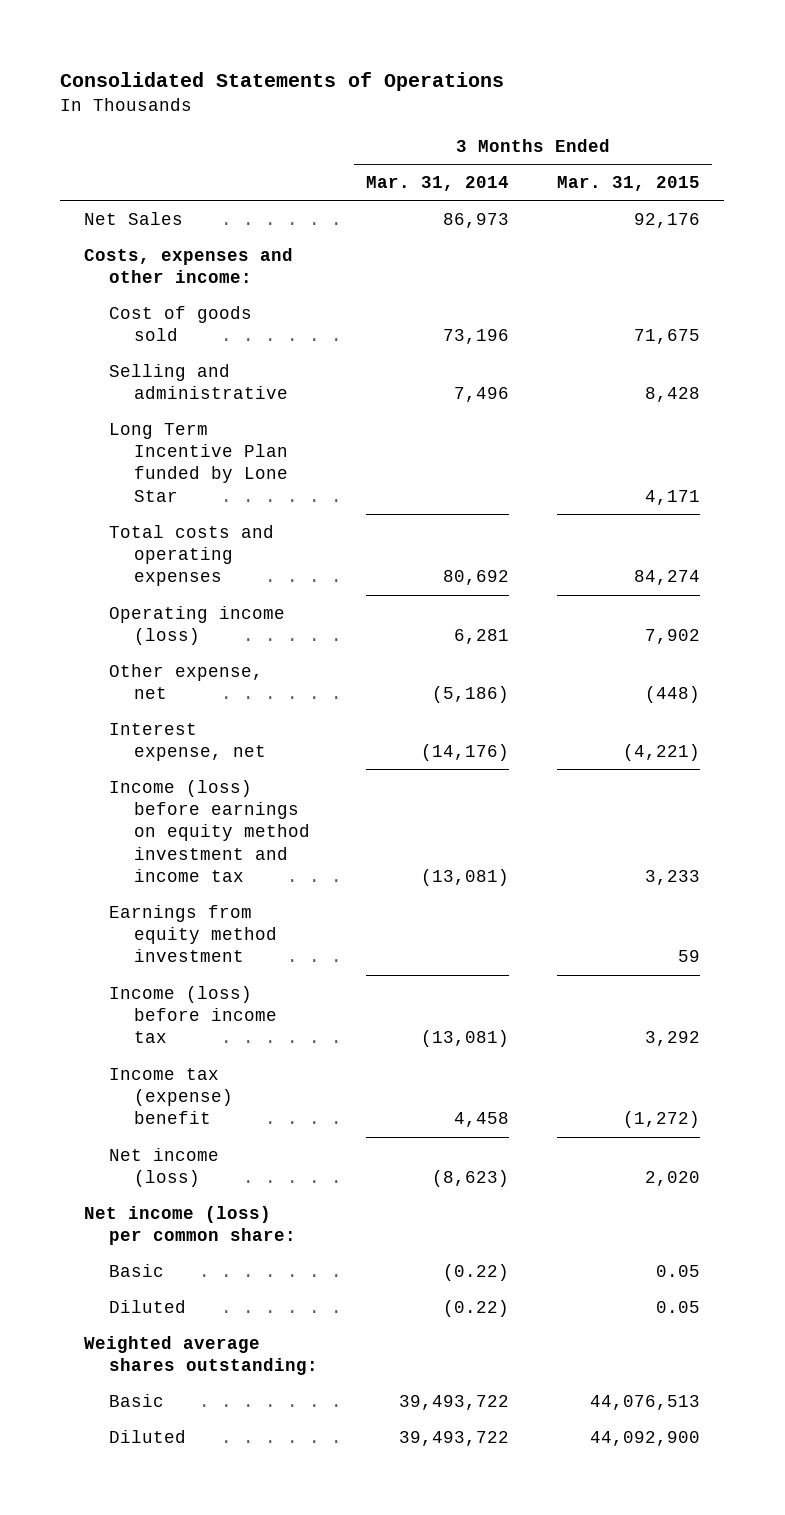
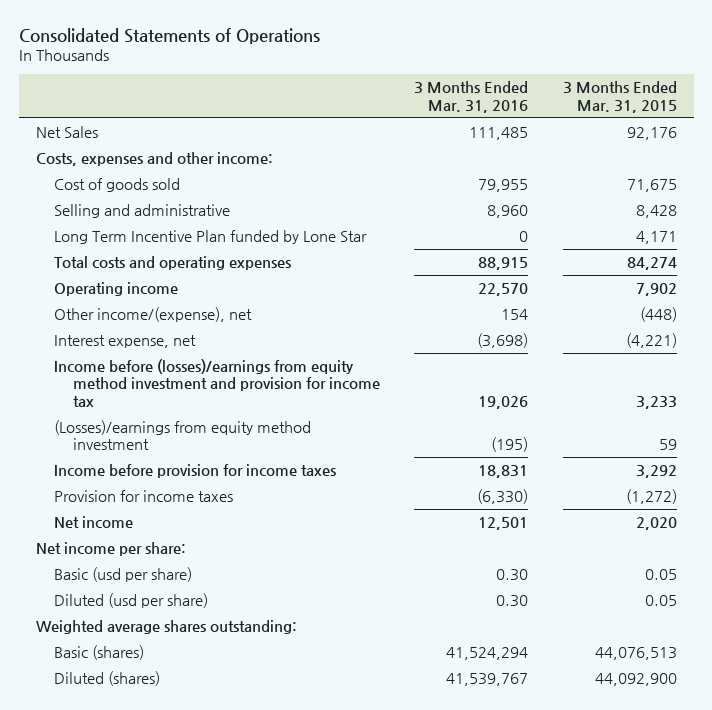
[366,176,510,192] Mar. 31, 2014 -> none
none -> [414,81,529,113] 3 Months Ended Mar. 31, 2016
[109,605,286,646] Operating income (loss) -> [54,281,179,296] Operating income
[109,663,264,700] Other expense, net -> [54,306,253,322] Other income/(expense), net
[109,779,311,883] Income (loss) before earnings on equity method investment and income tax -> [54,358,380,407] Income before (losses)/earnings from equity method investment and provision for income tax
[109,904,278,963] Earnings from equity method investment -> [54,419,312,451] (Losses)/earnings from equity method investment
[109,985,278,1044] Income (loss) before income tax -> [54,463,337,478] Income before provision for income taxes
[109,1067,234,1125] Income tax (expense) benefit -> [54,489,234,502] Provision for income taxes
[109,1147,220,1188] Net income (loss) -> [54,515,134,528] Net income
[84,1205,297,1246] Net income (loss) per common share: -> [35,541,186,556] Net income per share:
[109,1263,165,1277] Basic -> [54,566,193,582] Basic (usd per share)
[109,1299,187,1313] Diluted -> [54,592,209,608] Diluted (usd per share)
[109,1393,165,1407] Basic -> [54,644,145,660] Basic (shares)
[109,1429,187,1443] Diluted -> [54,670,161,686] Diluted (shares)

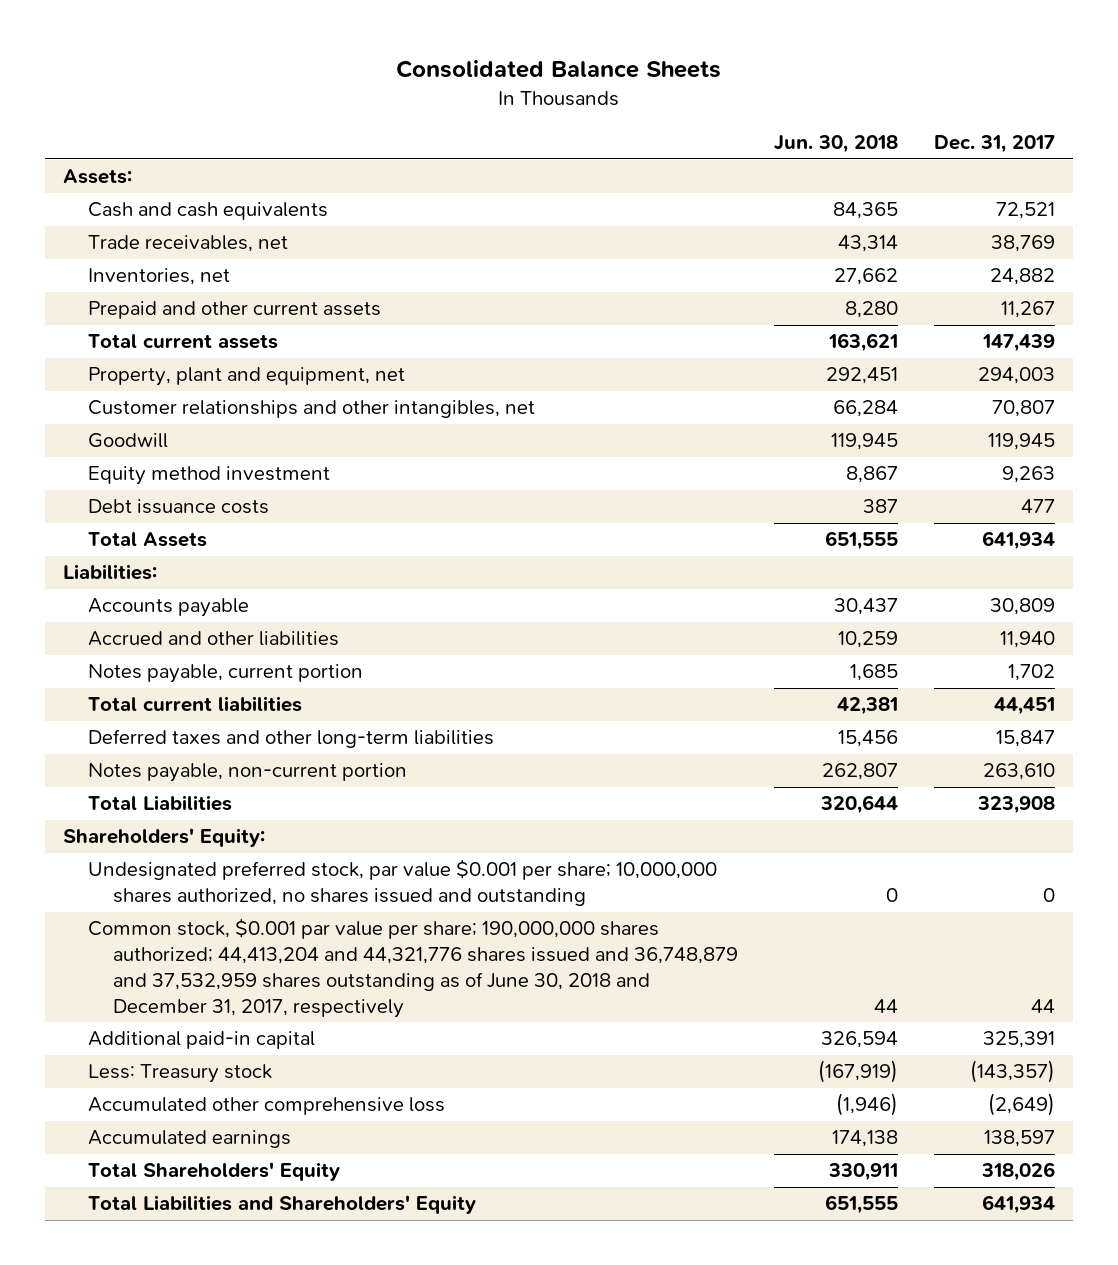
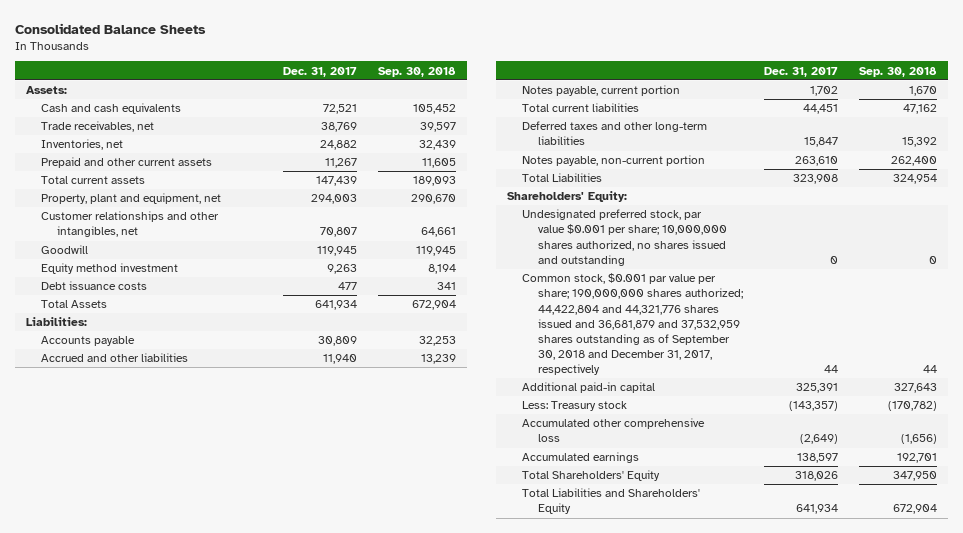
[774,135,899,154] Jun. 30, 2018 -> none
none -> [378,66,457,77] Sep. 30, 2018
[88,918,739,1019] Common stock, $0.001 par value per share; 190,000,000 shares authorized; 44,413,204 and 44,321,776 shares issued and 36,748,879 and 37,532,959 shares outstanding as of June 30, 2018 and December 31, 2017, respectively -> [522,273,743,376] Common stock, $0.001 par value per share; 190,000,000 shares authorized; 44,422,804 and 44,321,776 shares issued and 36,681,879 and 37,532,959 shares outstanding as of September 30, 2018 and December 31, 2017, respectively

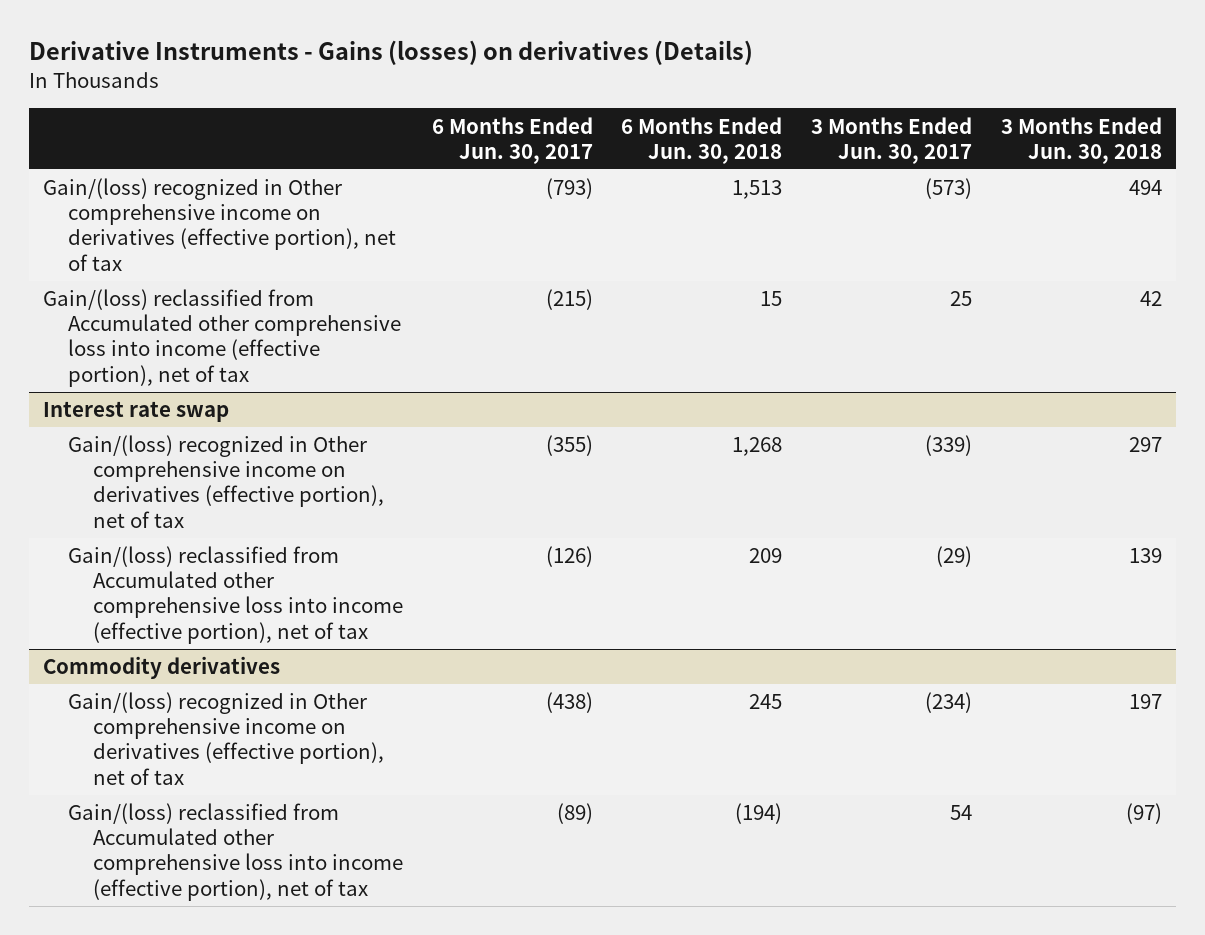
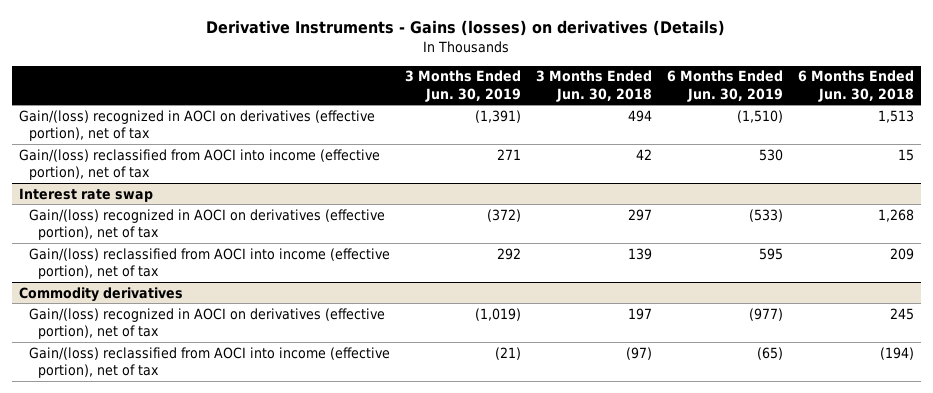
[431,116,593,164] 6 Months Ended Jun. 30, 2017 -> none
[810,116,972,164] 3 Months Ended Jun. 30, 2017 -> none
none -> [404,70,521,102] 3 Months Ended Jun. 30, 2019
none -> [666,70,783,102] 6 Months Ended Jun. 30, 2019
[43,178,396,271] Gain/(loss) recognized in Other comprehensive income on derivatives (effective portion), net of tax -> [19,109,376,142] Gain/(loss) recognized in AOCI on derivatives (effective portion), net of tax
[43,289,401,387] Gain/(loss) reclassified from Accumulated other comprehensive loss into income (effective portion), net of tax -> [19,148,381,181] Gain/(loss) reclassified from AOCI into income (effective portion), net of tax
[67,435,384,528] Gain/(loss) recognized in Other comprehensive income on derivatives (effective portion), net of tax -> [28,208,385,241] Gain/(loss) recognized in AOCI on derivatives (effective portion), net of tax
[67,546,403,644] Gain/(loss) reclassified from Accumulated other comprehensive loss into income (effective portion), net of tax -> [28,247,390,280] Gain/(loss) reclassified from AOCI into income (effective portion), net of tax
[67,692,384,785] Gain/(loss) recognized in Other comprehensive income on derivatives (effective portion), net of tax -> [28,307,385,340] Gain/(loss) recognized in AOCI on derivatives (effective portion), net of tax
[67,803,403,901] Gain/(loss) reclassified from Accumulated other comprehensive loss into income (effective portion), net of tax -> [28,346,390,379] Gain/(loss) reclassified from AOCI into income (effective portion), net of tax

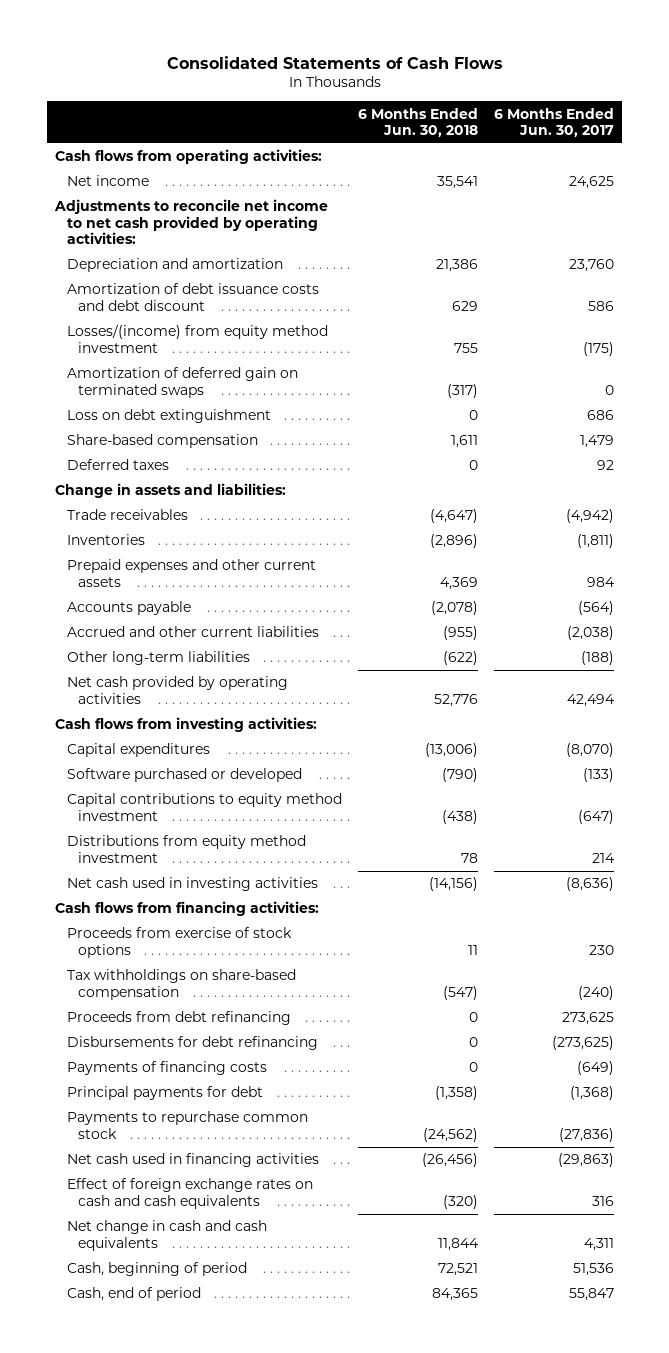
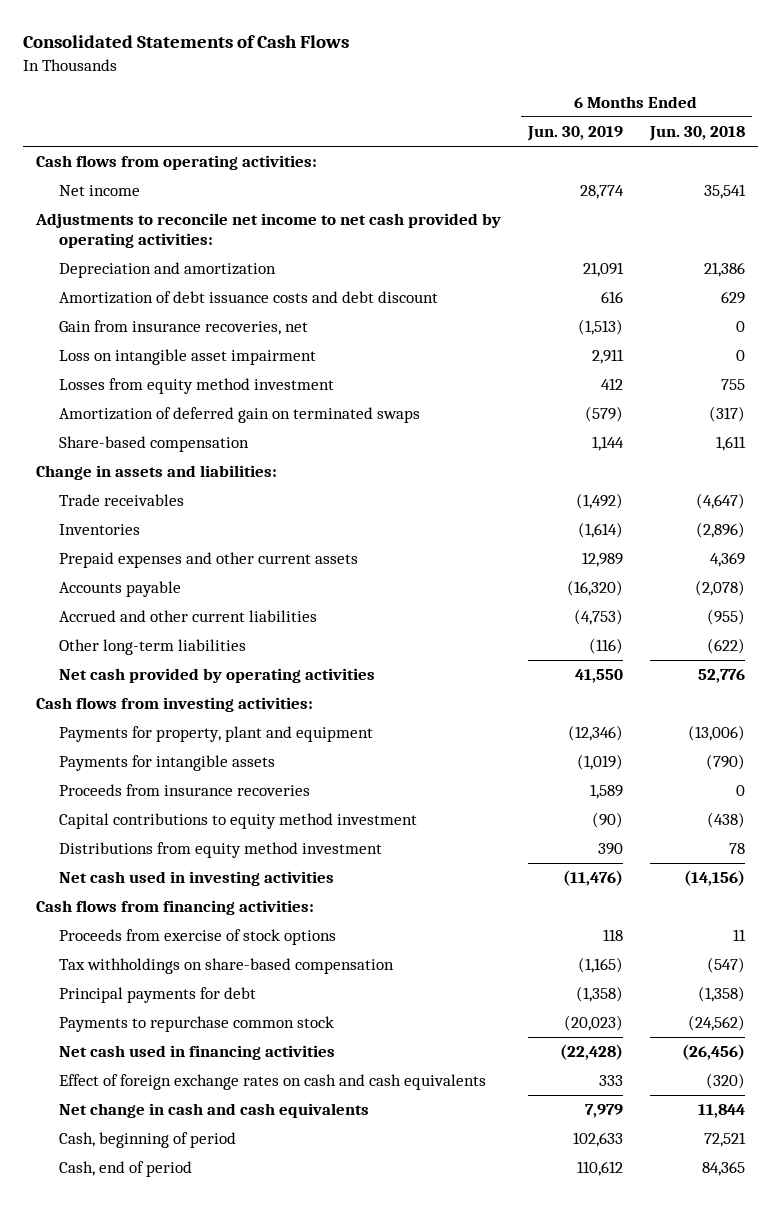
[494,107,615,137] 6 Months Ended Jun. 30, 2017 -> none
none -> [526,126,623,142] Jun. 30, 2019
none -> [59,320,309,336] Gain from insurance recoveries, net
none -> [59,349,317,366] Loss on intangible asset impairment
[66,324,328,353] Losses/(income) from equity method investment -> [59,378,335,395] Losses from equity method investment
[66,409,271,424] Loss on debt extinguishment -> none
[66,459,169,471] Deferred taxes -> none
[66,768,302,783] Software purchased or developed -> none
[66,743,210,758] Capital expenditures -> [59,726,374,743] Payments for property, plant and equipment
none -> [59,755,276,772] Payments for intangible assets
none -> [59,784,311,797] Proceeds from insurance recoveries
[66,1011,291,1026] Proceeds from debt refinancing -> none
[66,1036,318,1051] Disbursements for debt refinancing -> none
[66,1061,267,1076] Payments of financing costs -> none

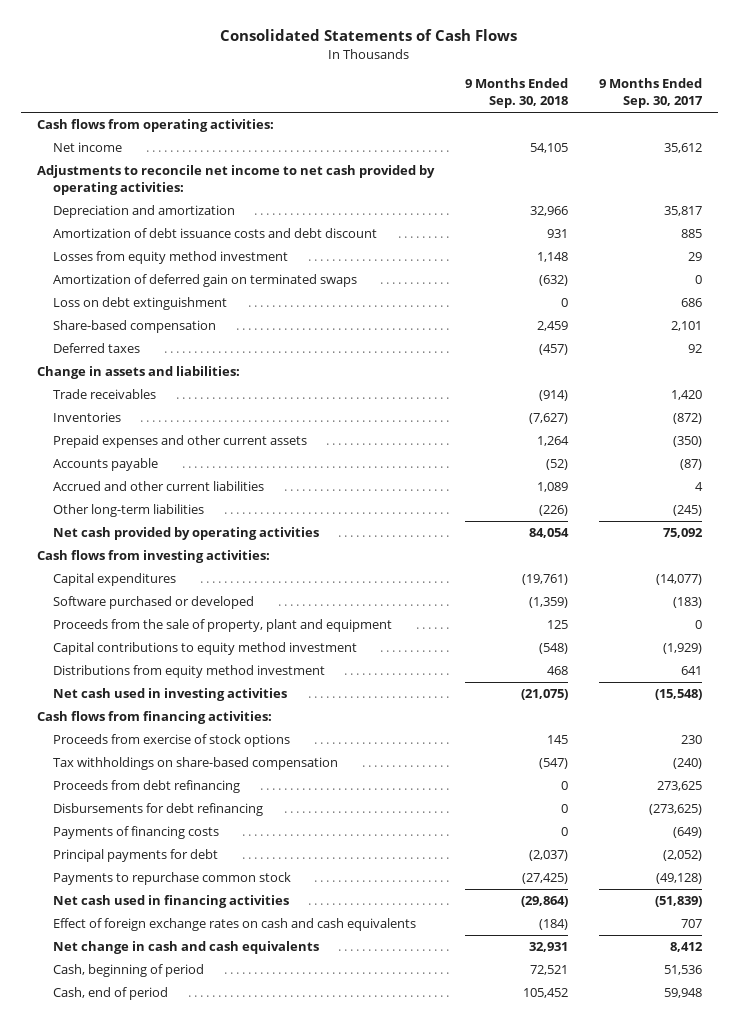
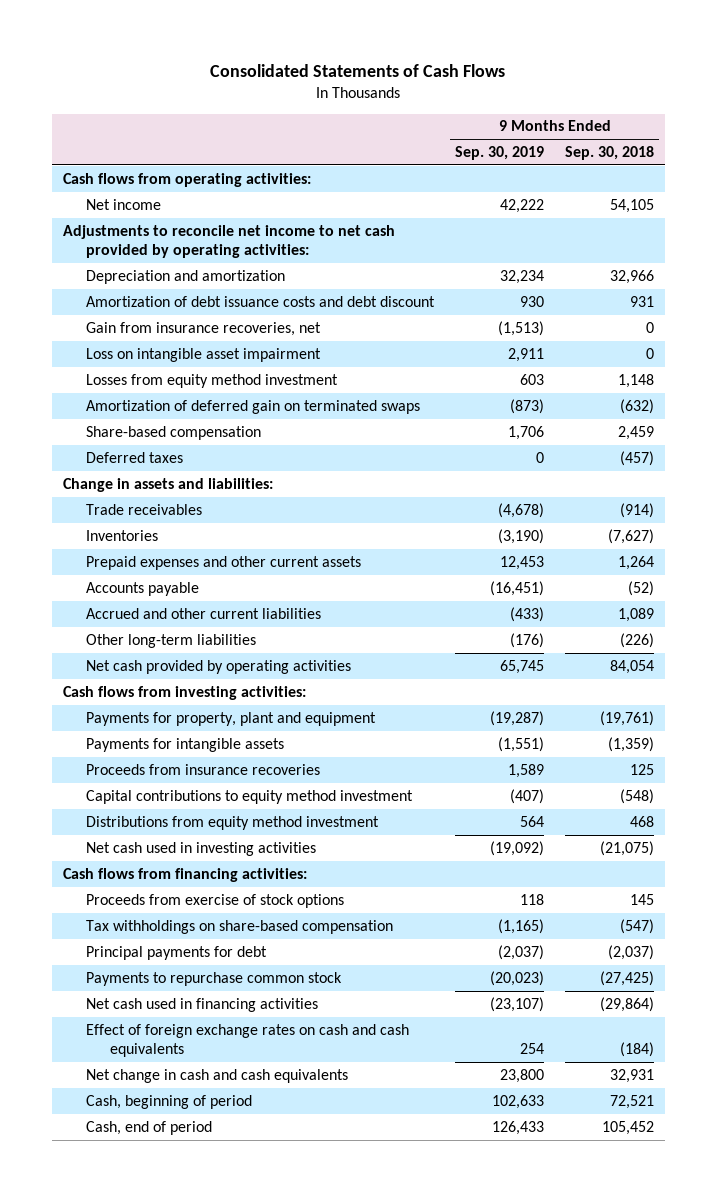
[599,78,704,109] 9 Months Ended Sep. 30, 2017 -> none
none -> [455,146,545,161] Sep. 30, 2019
none -> [86,321,322,336] Gain from insurance recoveries, net
none -> [86,347,322,362] Loss on intangible asset impairment
[52,297,227,311] Loss on debt extinguishment -> none
[52,573,176,587] Capital expenditures -> [86,711,377,726] Payments for property, plant and equipment
[52,596,254,610] Software purchased or developed -> [86,737,285,752] Payments for intangible assets
[52,619,392,633] Proceeds from the sale of property, plant and equipment -> [86,763,321,775] Proceeds from insurance recoveries
[52,780,240,794] Proceeds from debt refinancing -> none
[52,803,263,817] Disbursements for debt refinancing -> none
[52,826,219,840] Payments of financing costs -> none

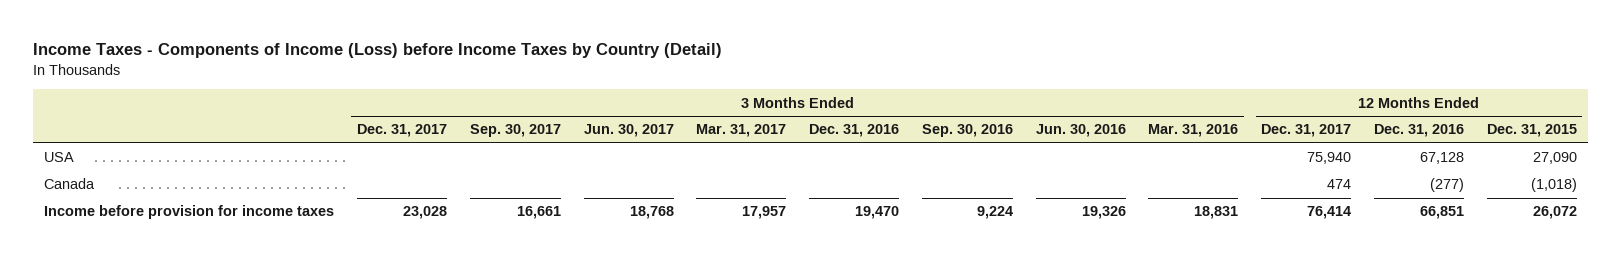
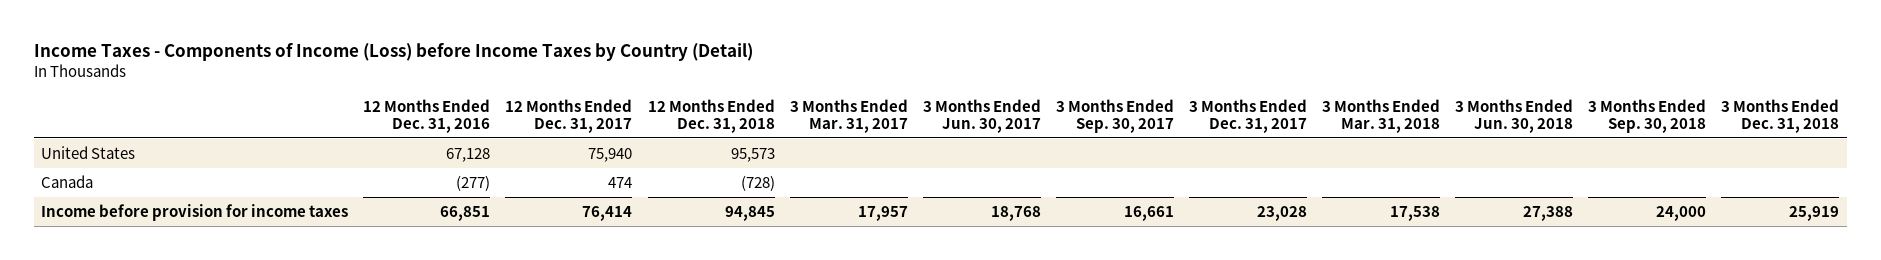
[809,124,900,138] Dec. 31, 2016 -> none
[921,124,1013,138] Sep. 30, 2016 -> none
[1035,124,1126,138] Jun. 30, 2016 -> none
[1148,124,1239,138] Mar. 31, 2016 -> none
[1486,124,1577,138] Dec. 31, 2015 -> none
none -> [647,98,775,134] 12 Months Ended Dec. 31, 2018
none -> [1322,98,1441,134] 3 Months Ended Mar. 31, 2018
none -> [1455,98,1574,134] 3 Months Ended Jun. 30, 2018
none -> [1588,98,1707,134] 3 Months Ended Sep. 30, 2018
none -> [1721,98,1840,134] 3 Months Ended Dec. 31, 2018
[44,152,75,163] USA -> [41,145,136,159] United States

